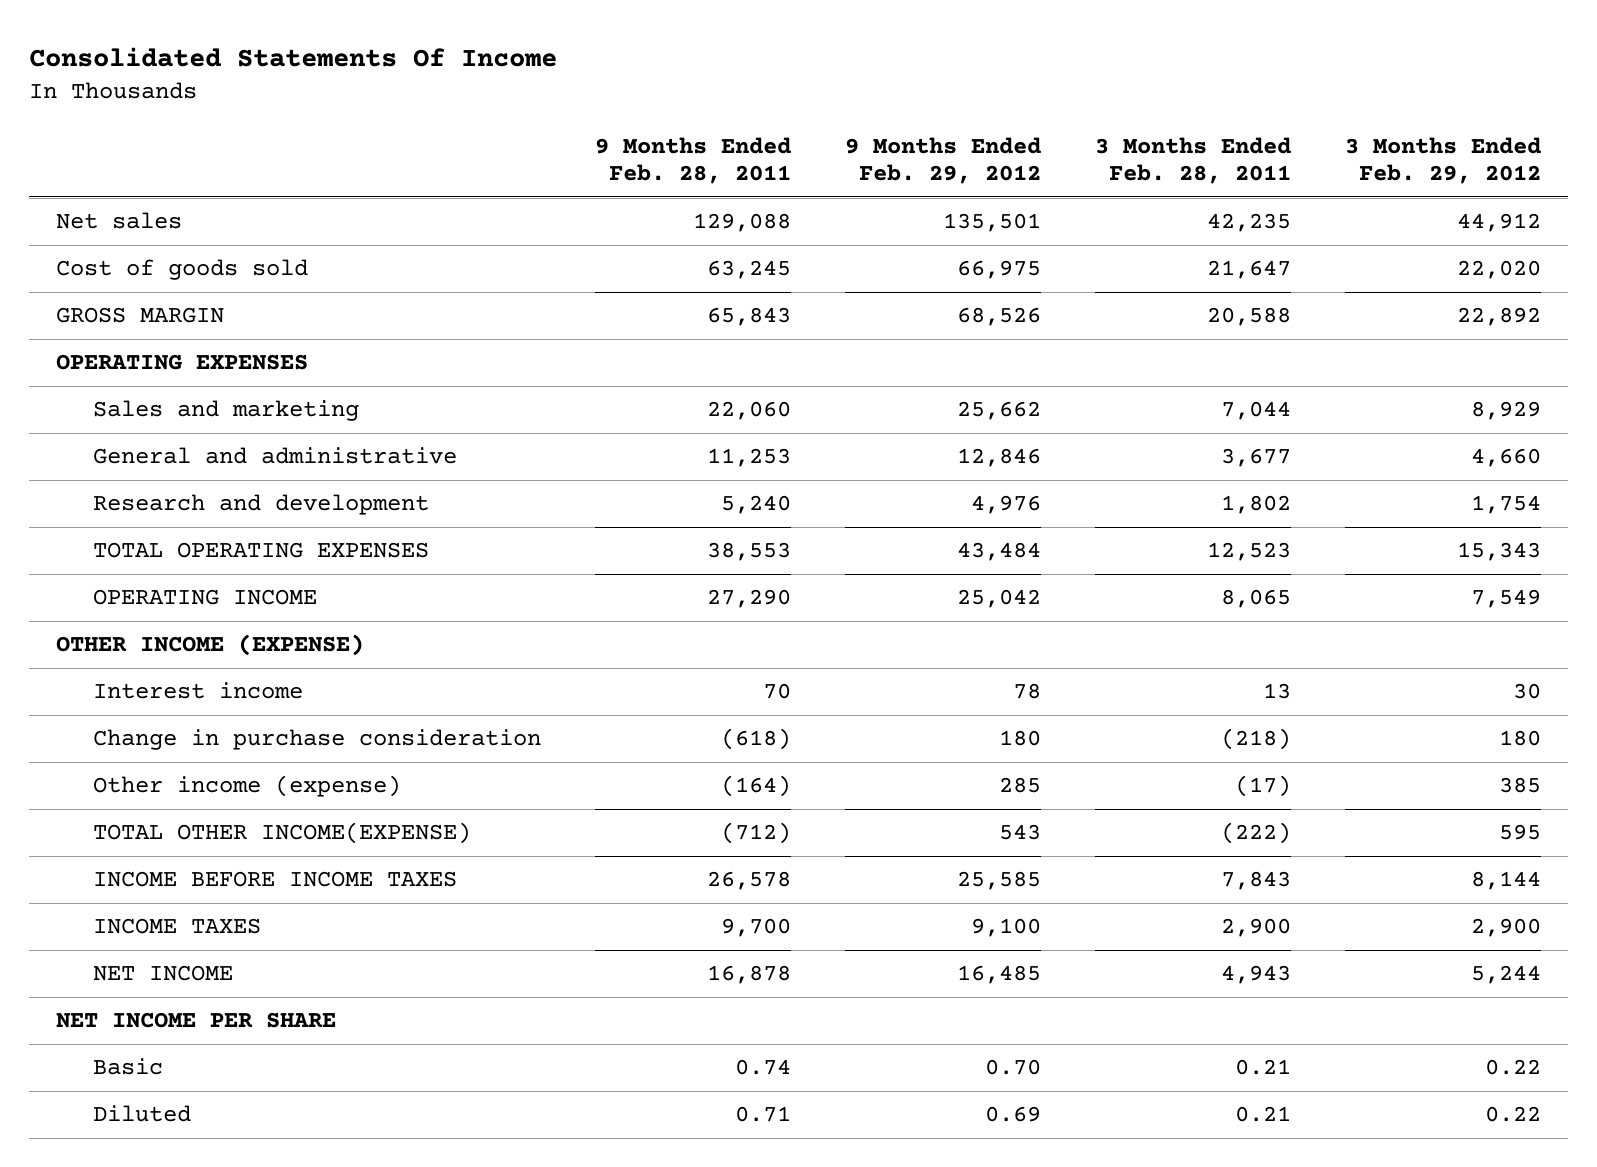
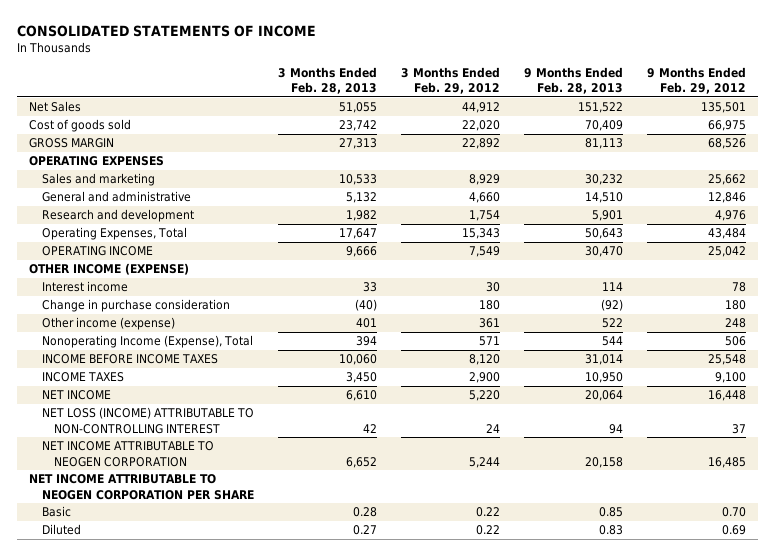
[28,46,557,67] Consolidated Statements Of Income -> [17,24,317,37] CONSOLIDATED STATEMENTS OF INCOME
[594,136,791,185] 9 Months Ended Feb. 28, 2011 -> none
[1095,136,1292,185] 3 Months Ended Feb. 28, 2011 -> none
none -> [277,66,377,94] 3 Months Ended Feb. 28, 2013
none -> [524,66,624,94] 9 Months Ended Feb. 28, 2013
[55,212,182,230] Net sales -> [29,101,82,113] Net Sales
[92,542,429,559] TOTAL OPERATING EXPENSES -> [41,227,187,241] Operating Expenses, Total
[998,777,1041,794] 285 -> [725,318,747,329] 248
[1499,777,1542,794] 385 -> [478,318,500,329] 361
[92,822,471,845] TOTAL OTHER INCOME(EXPENSE) -> [41,335,253,349] Nonoperating Income (Expense), Total
[998,824,1041,841] 543 -> [725,336,747,347] 506
[1499,824,1542,841] 595 -> [478,336,500,347] 571
[956,871,1041,891] 25,585 -> [708,354,747,366] 25,548
[1471,871,1542,891] 8,144 -> [468,354,500,366] 8,120
[956,965,1041,985] 16,485 -> [708,390,747,402] 16,448
[1471,965,1542,985] 5,244 -> [468,390,500,402] 5,220
none -> [41,407,254,434] NET LOSS (INCOME) ATTRIBUTABLE TO NON-CONTROLLING INTEREST
none -> [41,441,214,467] NET INCOME ATTRIBUTABLE TO NEOGEN CORPORATION
[55,1012,336,1029] NET INCOME PER SHARE -> [29,474,254,500] NET INCOME ATTRIBUTABLE TO NEOGEN CORPORATION PER SHARE

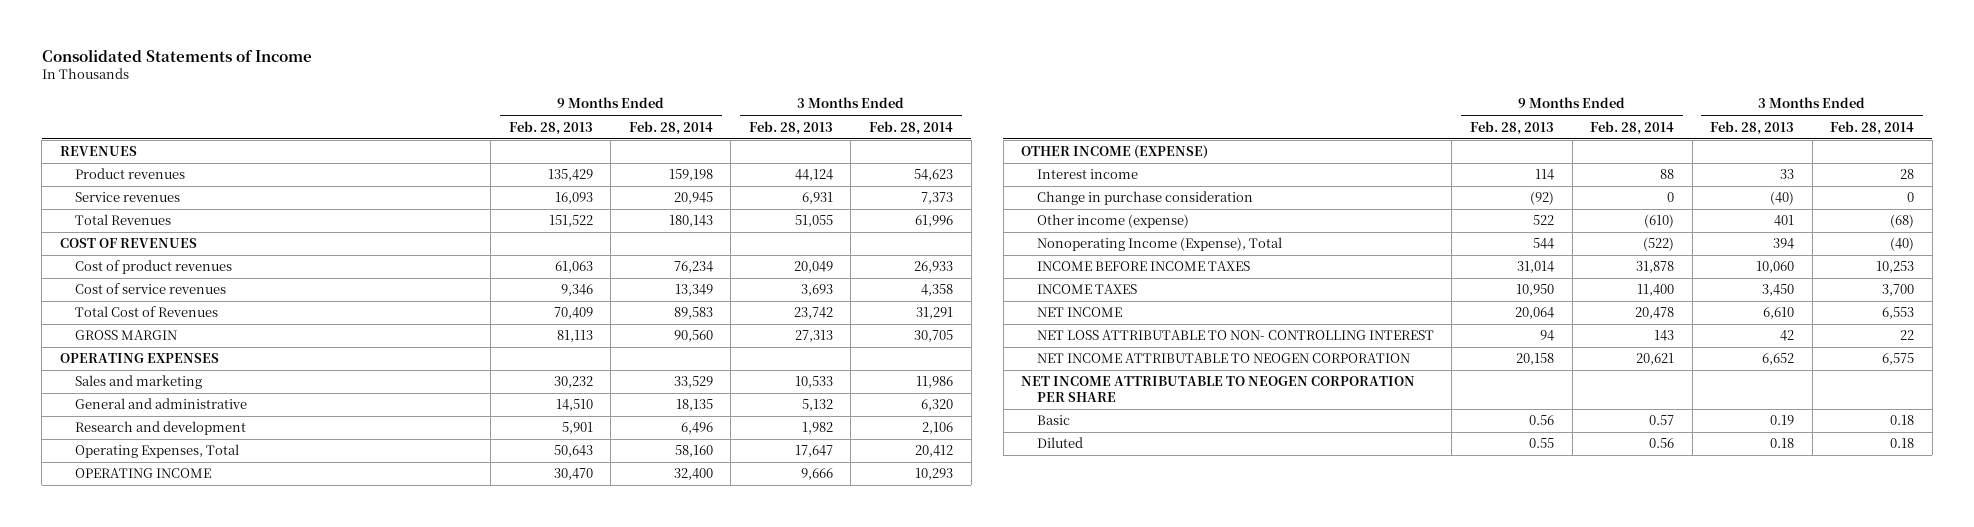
[17,24,317,37] CONSOLIDATED STATEMENTS OF INCOME -> [41,48,312,62] Consolidated Statements of Income
[400,66,500,94] 3 Months Ended Feb. 29, 2012 -> none
[647,66,747,94] 9 Months Ended Feb. 29, 2012 -> none
none -> [628,120,713,135] Feb. 28, 2014
none -> [868,120,953,135] Feb. 28, 2014
none -> [59,146,137,157] REVENUES
none -> [75,168,186,180] Product revenues
none -> [75,192,181,203] Service revenues
[29,101,82,113] Net Sales -> [75,214,172,226] Total Revenues
none -> [59,238,197,249] COST OF REVENUES
[29,119,132,133] Cost of goods sold -> [75,260,233,275] Cost of product revenues
[338,120,377,132] 23,742 -> [793,261,833,274] 20,049
[585,120,624,132] 70,409 -> [554,261,593,274] 61,063
none -> [75,283,227,295] Cost of service revenues
none -> [75,306,219,318] Total Cost of Revenues
[41,407,254,434] NET LOSS (INCOME) ATTRIBUTABLE TO NON-CONTROLLING INTEREST -> [1036,330,1434,341] NET LOSS ATTRIBUTABLE TO NON- CONTROLLING INTEREST
[352,507,377,518] 0.28 -> [1770,415,1795,426] 0.19
[599,507,624,518] 0.85 -> [1528,415,1554,426] 0.56
[352,525,377,536] 0.27 -> [1770,438,1795,449] 0.18
[599,525,624,536] 0.83 -> [1528,438,1554,449] 0.55

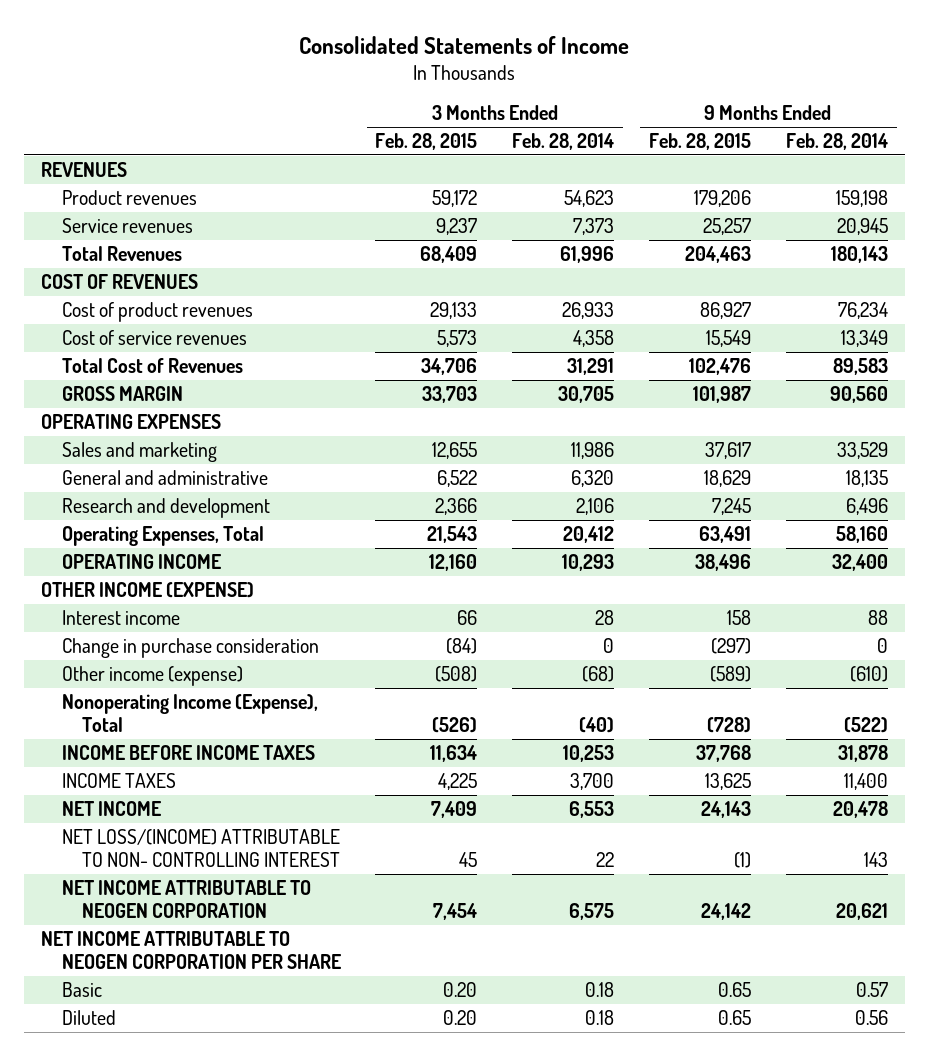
[508,120,593,135] Feb. 28, 2013 -> none
[748,120,833,135] Feb. 28, 2013 -> none
none -> [375,133,478,151] Feb. 28, 2015
none -> [649,133,752,151] Feb. 28, 2015
[1036,330,1434,341] NET LOSS ATTRIBUTABLE TO NON- CONTROLLING INTEREST -> [61,828,341,867] NET LOSS/(INCOME) ATTRIBUTABLE TO NON- CONTROLLING INTEREST

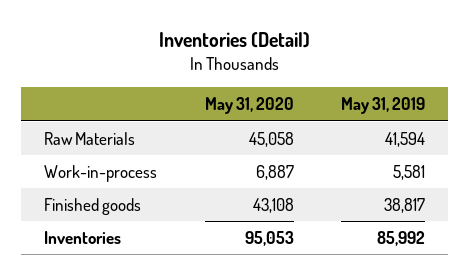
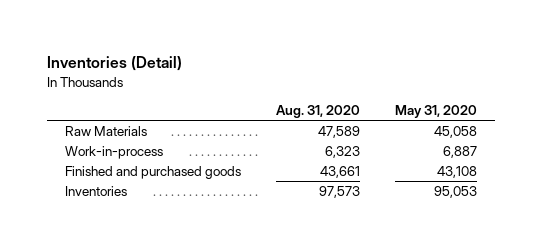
[340,97,425,115] May 31, 2019 -> none
none -> [276,105,361,119] Aug. 31, 2020
[44,197,142,215] Finished goods -> [64,165,241,179] Finished and purchased goods

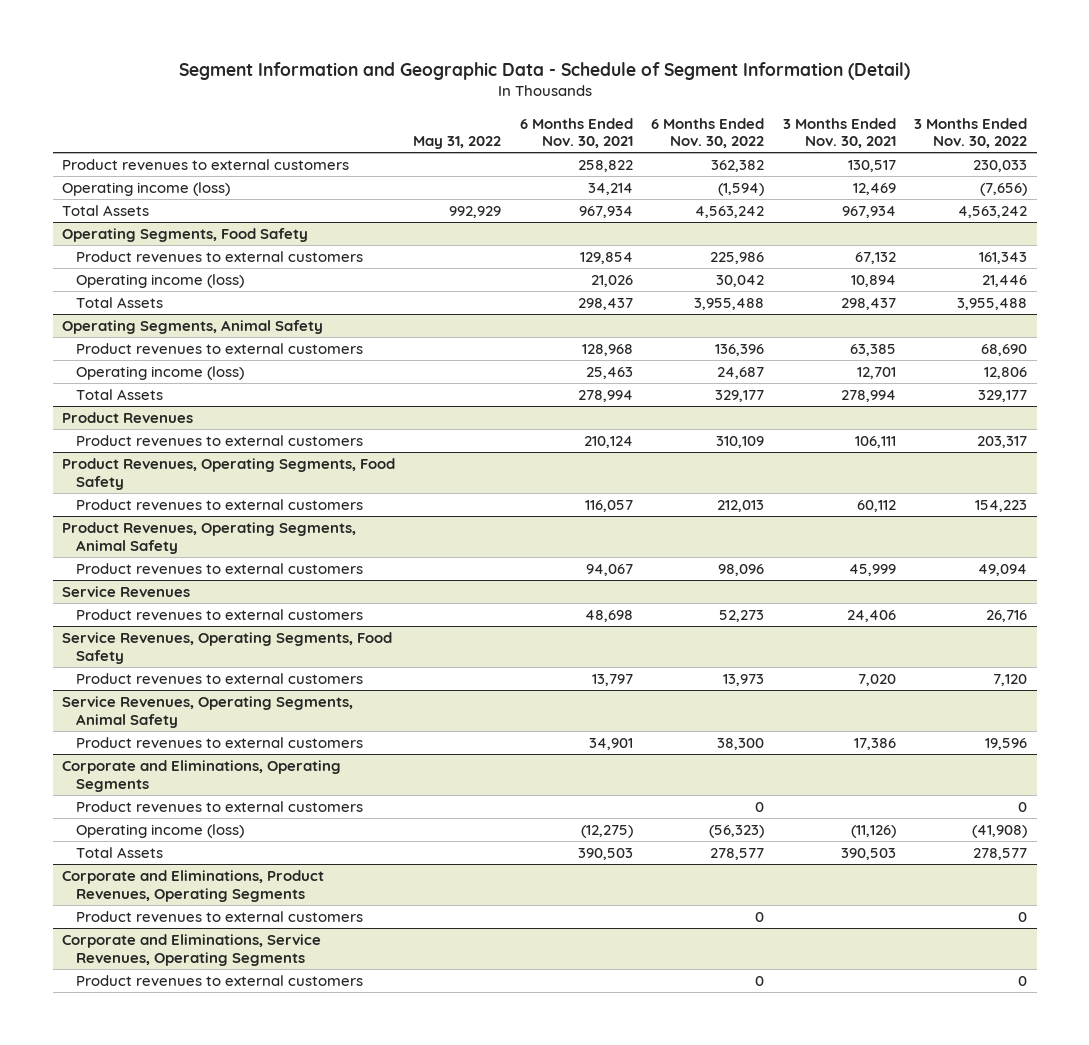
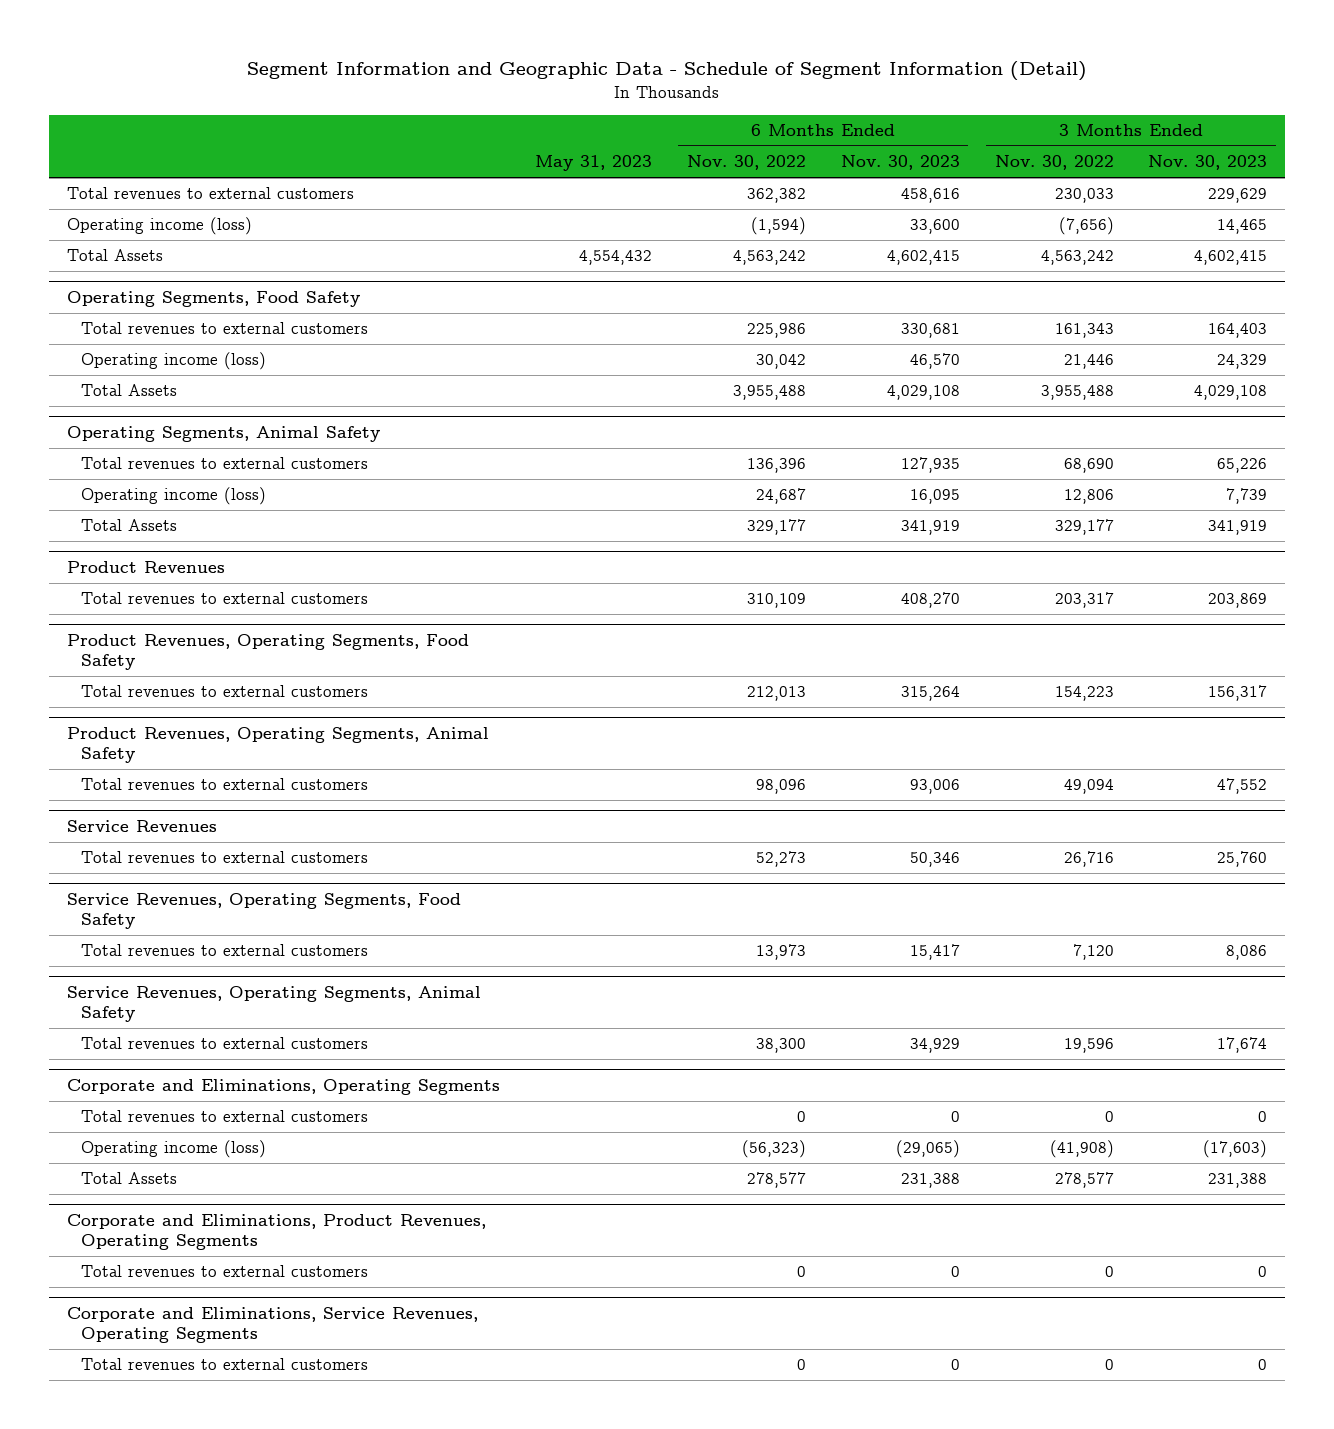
[413,136,502,150] May 31, 2022 -> none
[519,117,633,149] 6 Months Ended Nov. 30, 2021 -> none
[782,117,896,149] 3 Months Ended Nov. 30, 2021 -> none
none -> [534,155,652,172] May 31, 2023
none -> [840,155,960,171] Nov. 30, 2023
none -> [1148,155,1268,171] Nov. 30, 2023
[61,159,349,171] Product revenues to external customers -> [66,187,354,200] Total revenues to external customers
[75,251,363,263] Product revenues to external customers -> [80,322,368,335] Total revenues to external customers
[75,343,363,355] Product revenues to external customers -> [80,457,368,470] Total revenues to external customers
[75,435,363,447] Product revenues to external customers -> [80,592,368,605] Total revenues to external customers
[75,499,363,511] Product revenues to external customers -> [80,685,368,698] Total revenues to external customers
[75,563,363,575] Product revenues to external customers -> [80,778,368,791] Total revenues to external customers
[75,609,363,621] Product revenues to external customers -> [80,851,368,864] Total revenues to external customers
[75,673,363,685] Product revenues to external customers -> [80,944,368,957] Total revenues to external customers
[75,737,363,749] Product revenues to external customers -> [80,1037,368,1050] Total revenues to external customers
[75,801,363,813] Product revenues to external customers -> [80,1110,368,1123] Total revenues to external customers
[75,911,363,923] Product revenues to external customers -> [80,1265,368,1278] Total revenues to external customers
[75,975,363,987] Product revenues to external customers -> [80,1358,368,1371] Total revenues to external customers

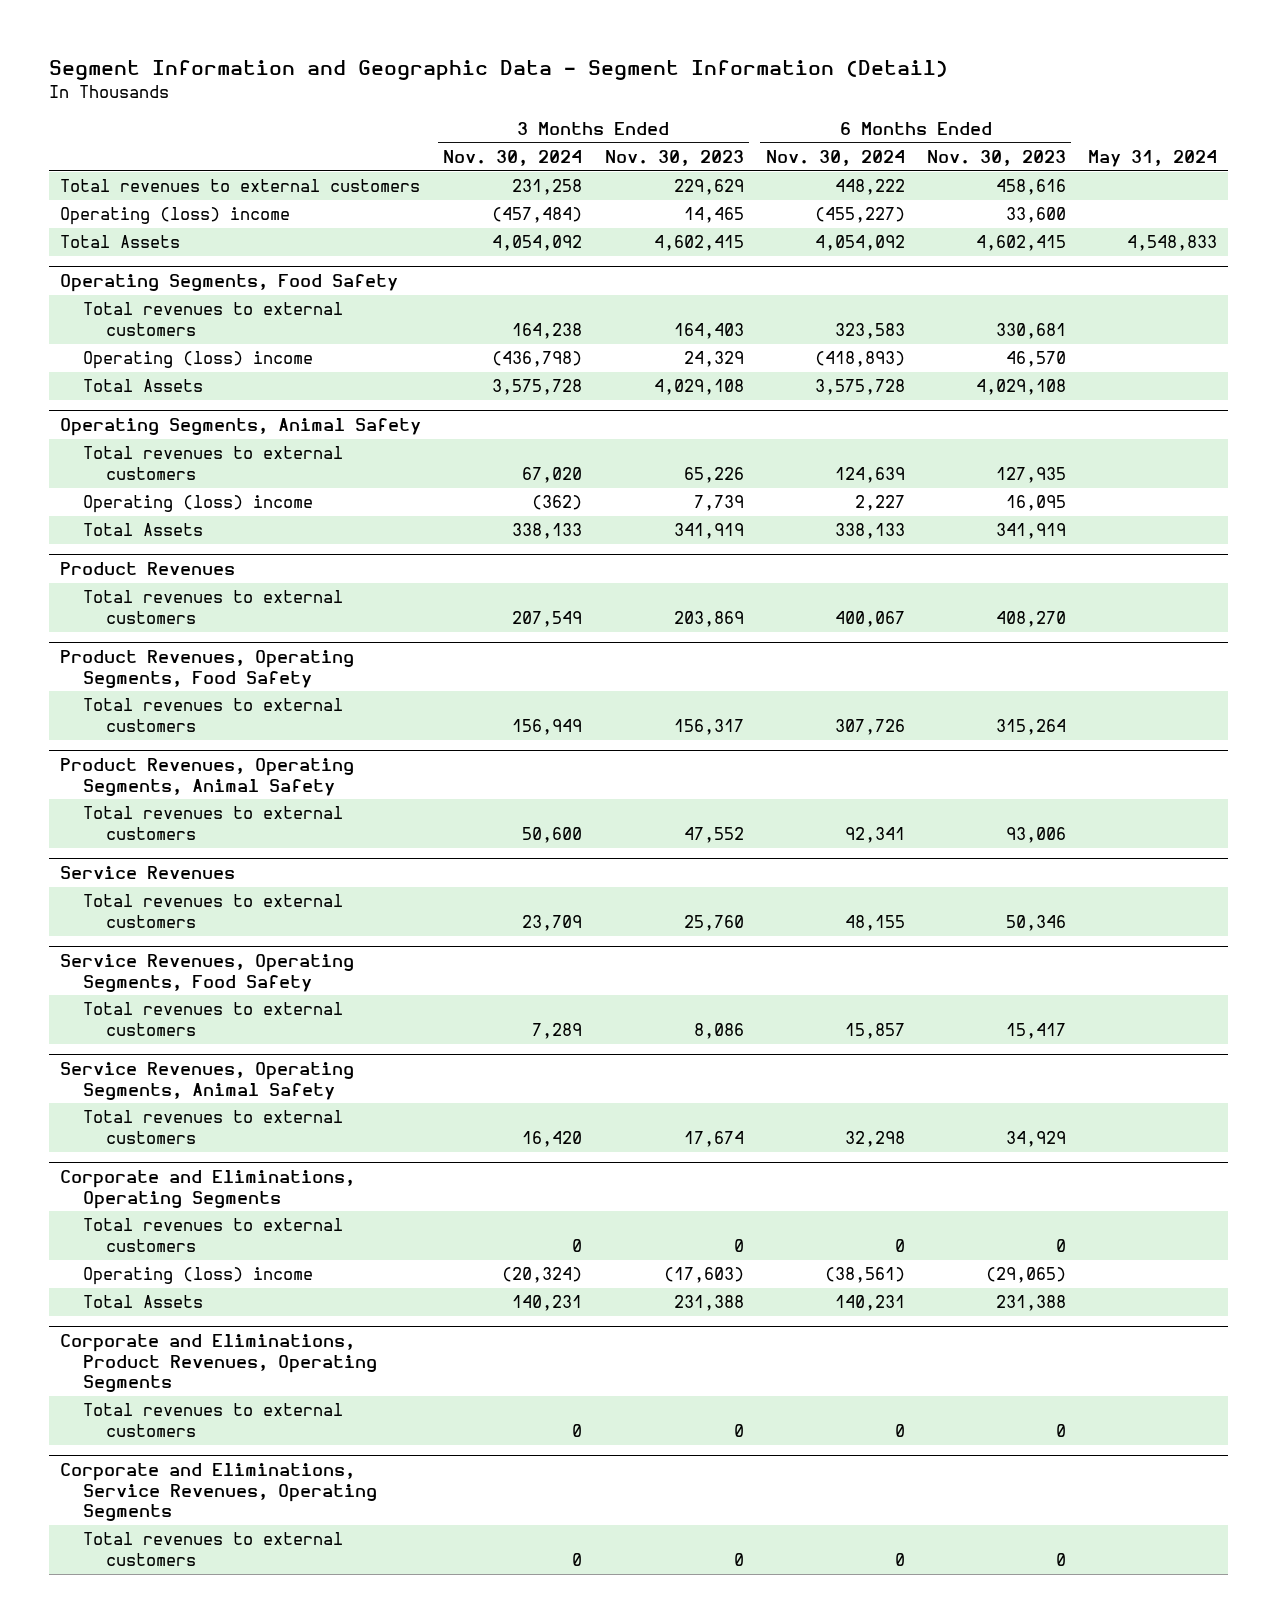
[247,61,1088,82] Segment Information and Geographic Data - Schedule of Segment Information (Detail) -> [49,60,949,81] Segment Information and Geographic Data - Segment Information (Detail)
[534,155,652,172] May 31, 2023 -> none
[686,155,806,171] Nov. 30, 2022 -> none
[994,155,1114,171] Nov. 30, 2022 -> none
none -> [443,149,583,166] Nov. 30, 2024
none -> [765,149,905,166] Nov. 30, 2024
none -> [1087,149,1217,167] May 31, 2024
[66,217,252,236] Operating income (loss) -> [60,207,291,226] Operating (loss) income
[80,352,266,371] Operating income (loss) -> [83,351,314,370] Operating (loss) income
[80,487,266,506] Operating income (loss) -> [83,495,314,514] Operating (loss) income
[80,1140,266,1159] Operating income (loss) -> [83,1267,314,1286] Operating (loss) income

